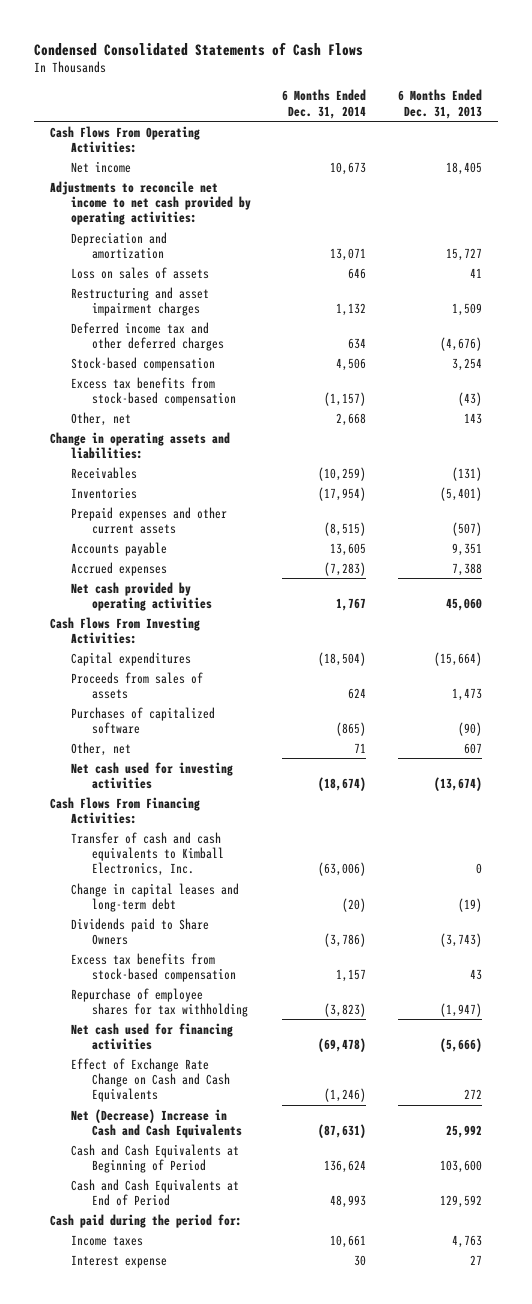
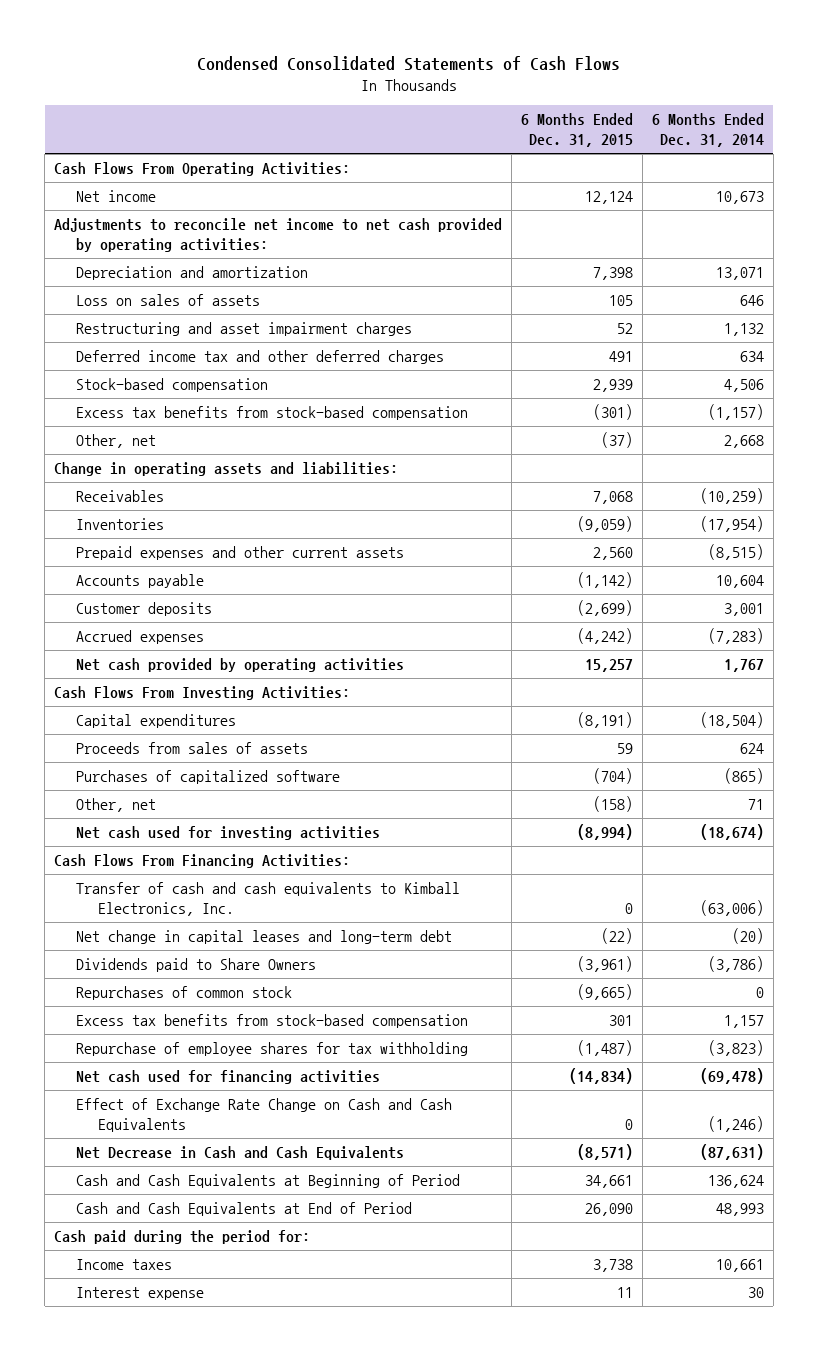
[397,89,482,119] 6 Months Ended Dec. 31, 2013 -> none
none -> [520,113,633,148] 6 Months Ended Dec. 31, 2015
[330,542,367,556] 13,605 -> [715,574,764,588] 10,604
none -> [76,601,213,616] Customer deposits
[70,882,239,913] Change in capital leases and long-term debt -> [76,929,453,944] Net change in capital leases and long-term debt
none -> [76,985,293,1000] Repurchases of common stock
[70,1108,243,1139] Net (Decrease) Increase in Cash and Cash Equivalents -> [76,1145,405,1160] Net Decrease in Cash and Cash Equivalents

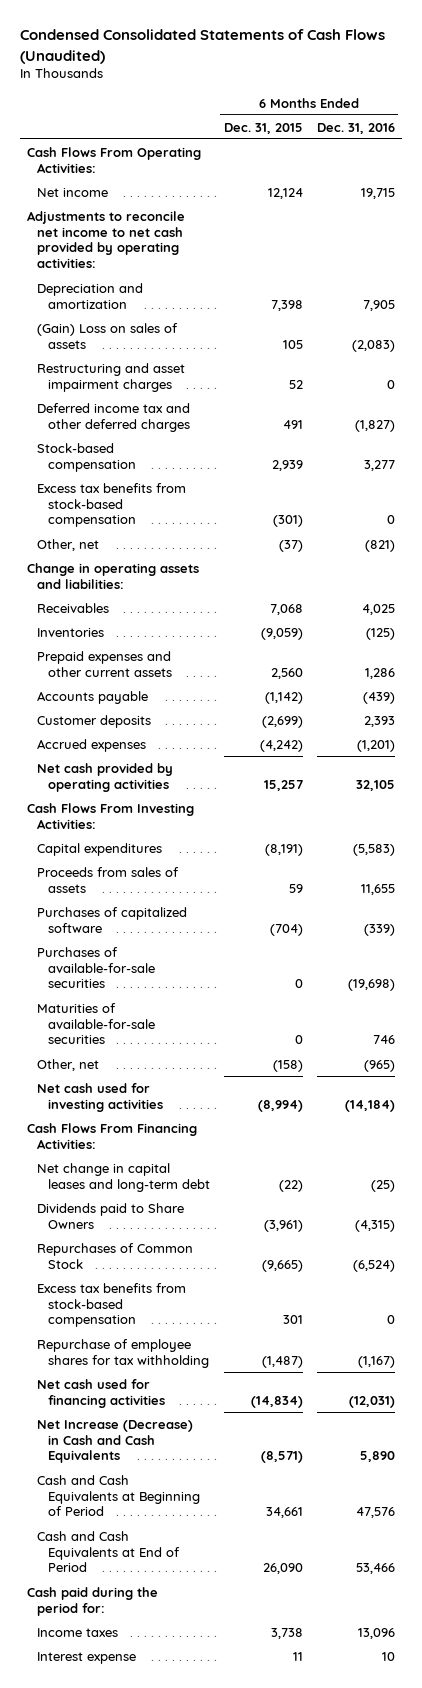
[196,55,620,71] Condensed Consolidated Statements of Cash Flows -> [20,29,386,64] Condensed Consolidated Statements of Cash Flows (Unaudited)
[651,113,764,148] 6 Months Ended Dec. 31, 2014 -> none
none -> [316,122,395,134] Dec. 31, 2016
[76,293,261,306] Loss on sales of assets -> [37,322,179,349] (Gain) Loss on sales of assets
none -> [37,946,155,989] Purchases of available-for-sale securities
none -> [37,1002,155,1045] Maturities of available-for-sale securities
[76,881,461,917] Transfer of cash and cash equivalents to Kimball Electronics, Inc. -> none
[76,985,293,1000] Repurchases of common stock -> [37,1242,194,1269] Repurchases of Common Stock
[76,1097,453,1133] Effect of Exchange Rate Change on Cash and Cash Equivalents -> none
[76,1145,405,1160] Net Decrease in Cash and Cash Equivalents -> [37,1419,194,1464] Net Increase (Decrease) in Cash and Cash Equivalents

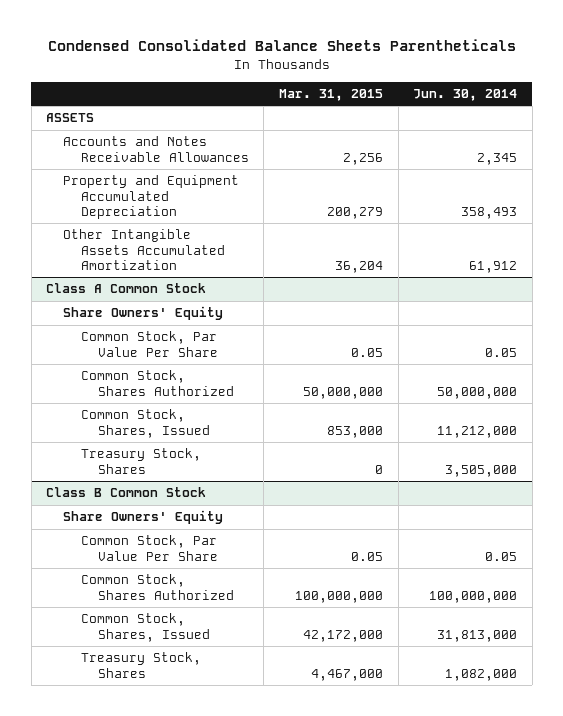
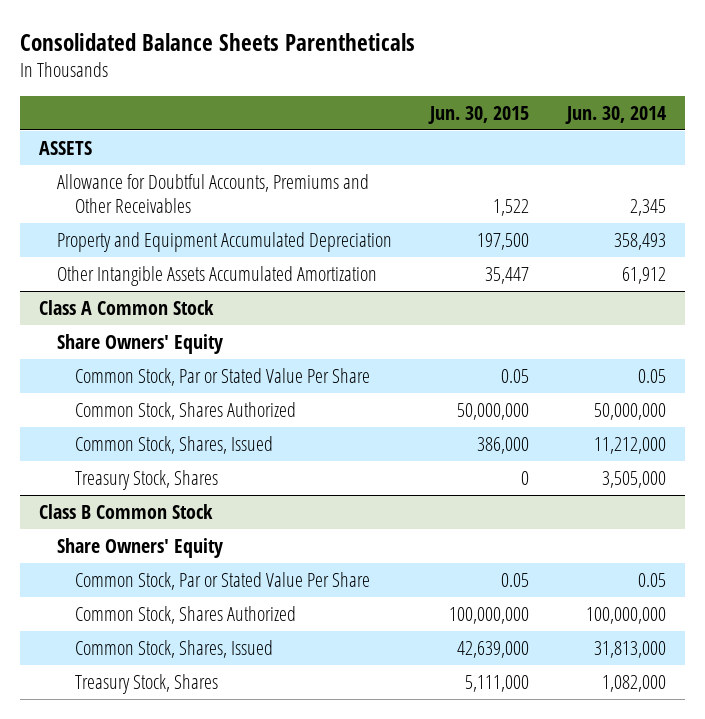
[47,39,516,52] Condensed Consolidated Balance Sheets Parentheticals -> [20,32,416,51] Consolidated Balance Sheets Parentheticals
[278,89,383,102] Mar. 31, 2015 -> none
none -> [428,105,530,124] Jun. 30, 2015
[63,136,249,162] Accounts and Notes Receivable Allowances -> [57,173,370,214] Allowance for Doubtful Accounts, Premiums and Other Receivables
[80,331,219,357] Common Stock, Par Value Per Share -> [74,367,370,386] Common Stock, Par or Stated Value Per Share
[80,535,219,561] Common Stock, Par Value Per Share -> [74,571,370,590] Common Stock, Par or Stated Value Per Share

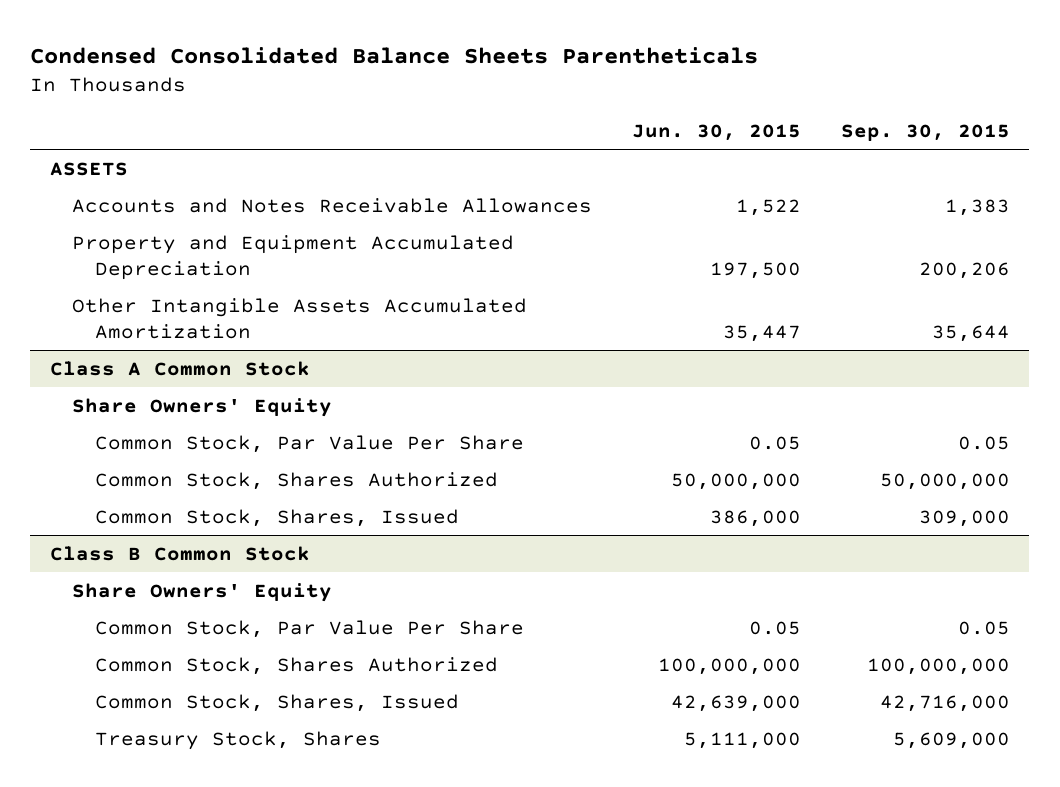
[20,32,416,51] Consolidated Balance Sheets Parentheticals -> [30,46,759,64] Condensed Consolidated Balance Sheets Parentheticals
[565,105,667,124] Jun. 30, 2014 -> none
none -> [840,123,1010,141] Sep. 30, 2015
[57,173,370,214] Allowance for Doubtful Accounts, Premiums and Other Receivables -> [72,197,593,213] Accounts and Notes Receivable Allowances
[74,367,370,386] Common Stock, Par or Stated Value Per Share -> [94,434,524,453] Common Stock, Par Value Per Share
[74,469,218,490] Treasury Stock, Shares -> none
[74,571,370,590] Common Stock, Par or Stated Value Per Share -> [94,619,524,638] Common Stock, Par Value Per Share

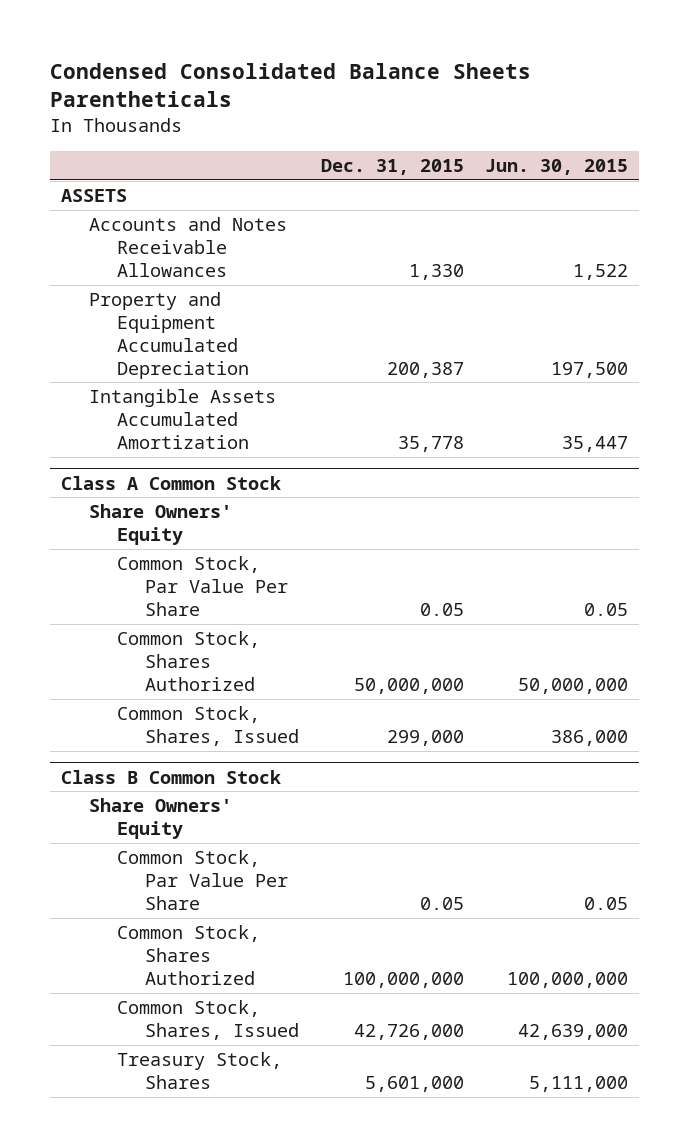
[840,123,1010,141] Sep. 30, 2015 -> none
none -> [320,158,464,175] Dec. 31, 2015
[72,297,528,339] Other Intangible Assets Accumulated Amortization -> [88,389,276,449] Intangible Assets Accumulated Amortization

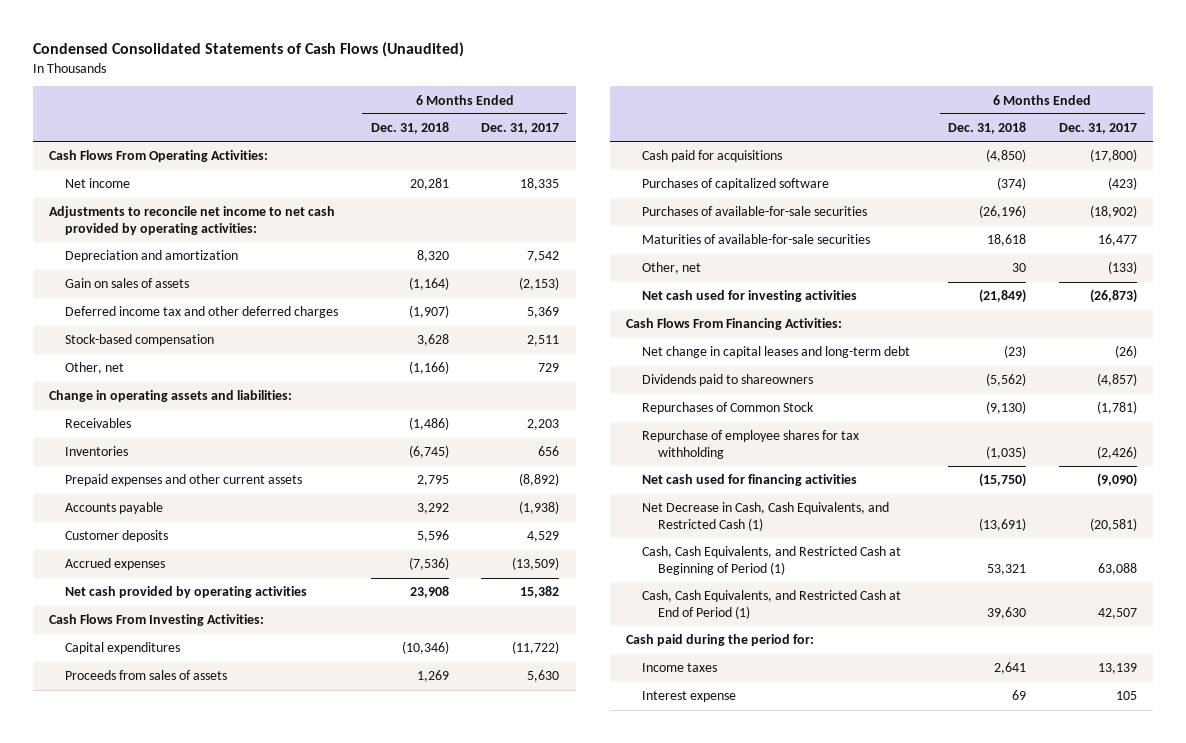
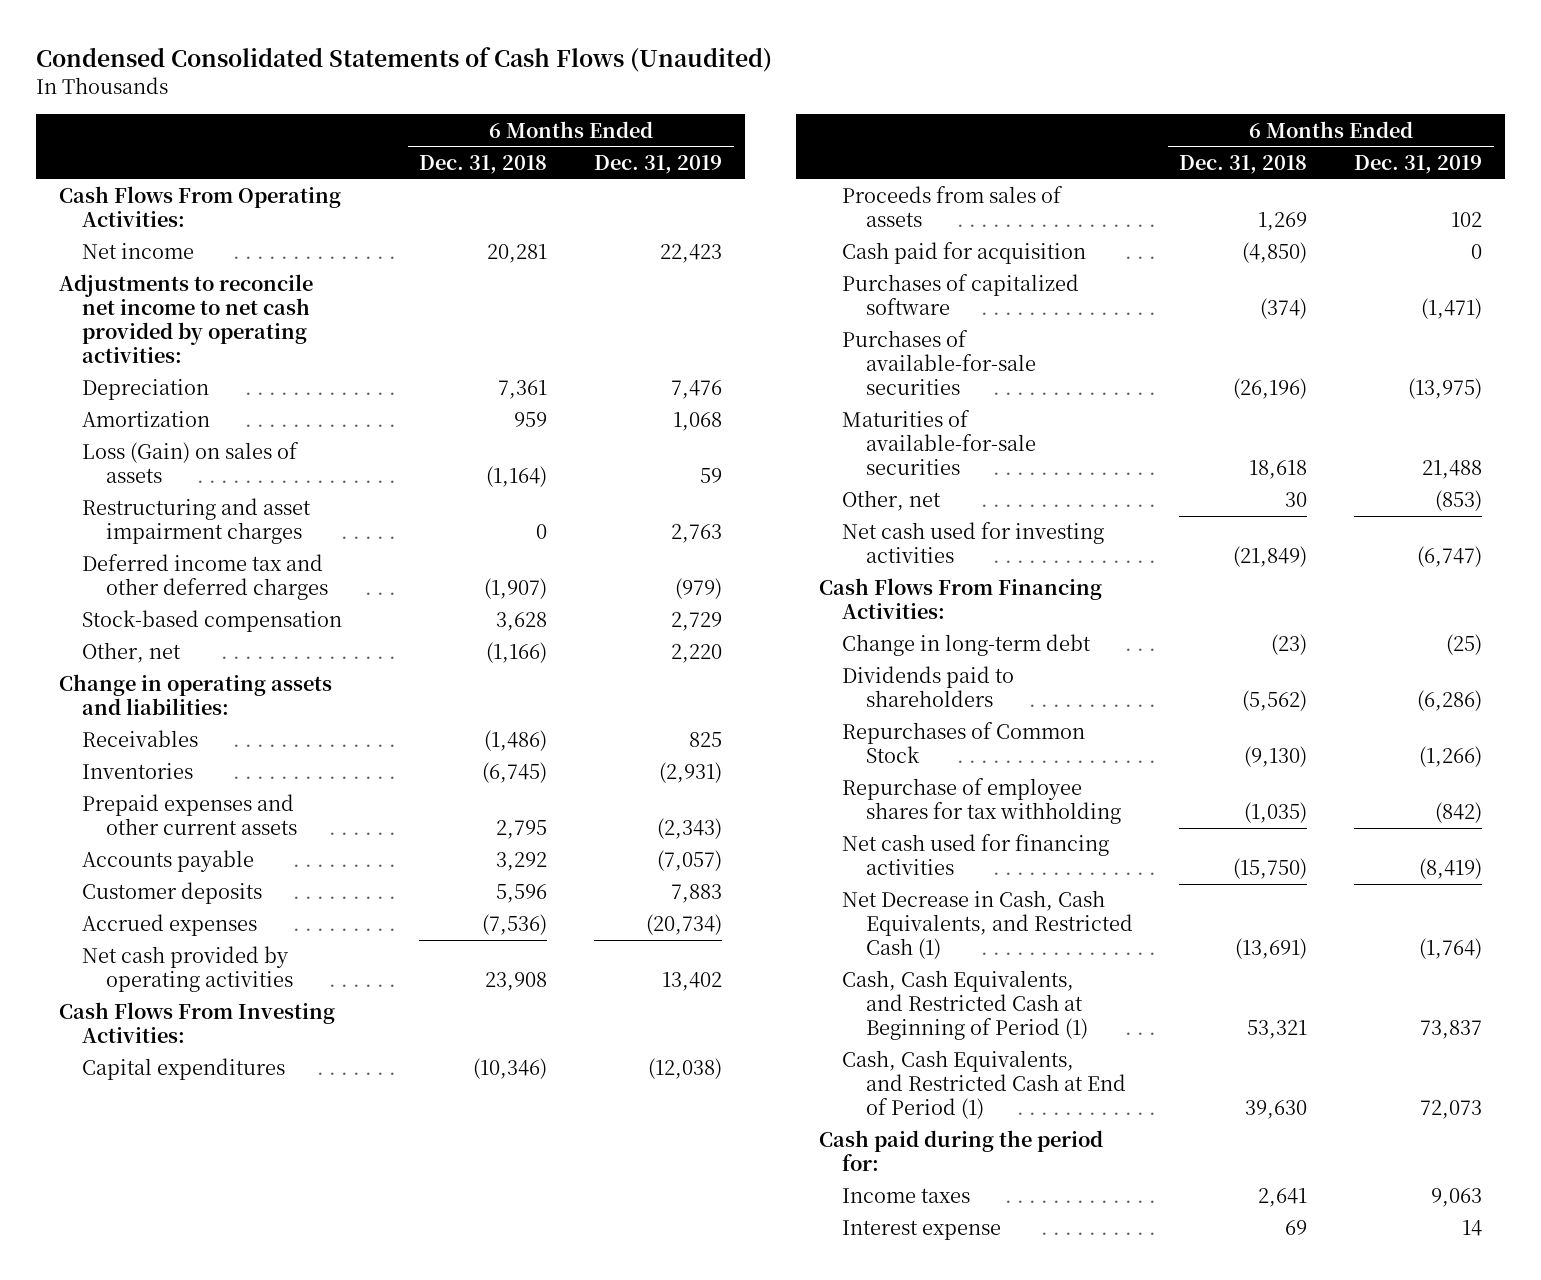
[481,123,560,135] Dec. 31, 2017 -> none
none -> [593,154,722,174] Dec. 31, 2019
[64,250,238,263] Depreciation and amortization -> none
none -> [82,379,210,401] Depreciation
none -> [82,411,211,428] Amortization
[64,278,189,289] Gain on sales of assets -> [82,442,300,484] Loss (Gain) on sales of assets
none -> [82,498,312,545] Restructuring and asset impairment charges
[642,150,783,163] Cash paid for acquisitions -> [842,242,1087,265] Cash paid for acquisition
[642,346,911,359] Net change in capital leases and long-term debt -> [842,634,1092,657] Change in long-term debt
[642,374,814,387] Dividends paid to shareowners -> [842,666,1015,708] Dividends paid to shareholders

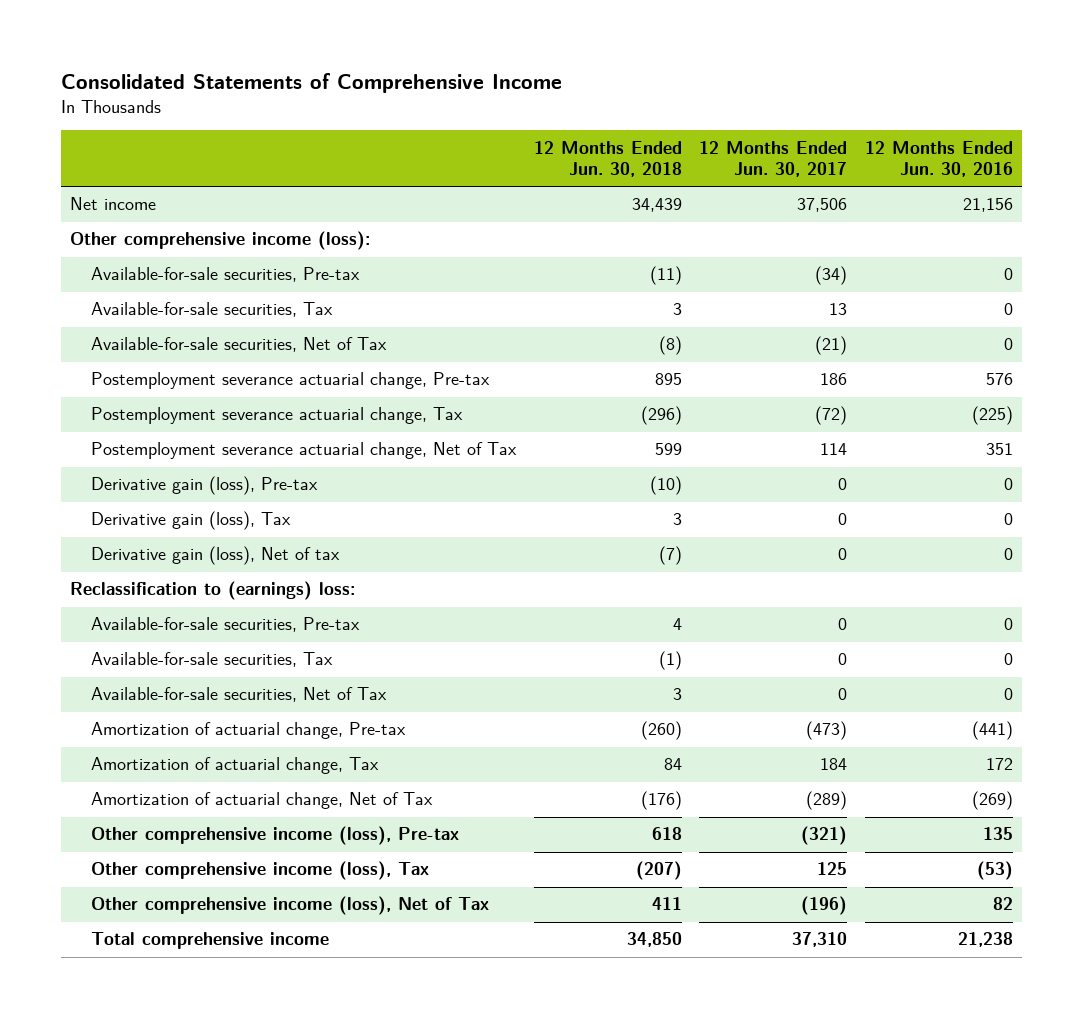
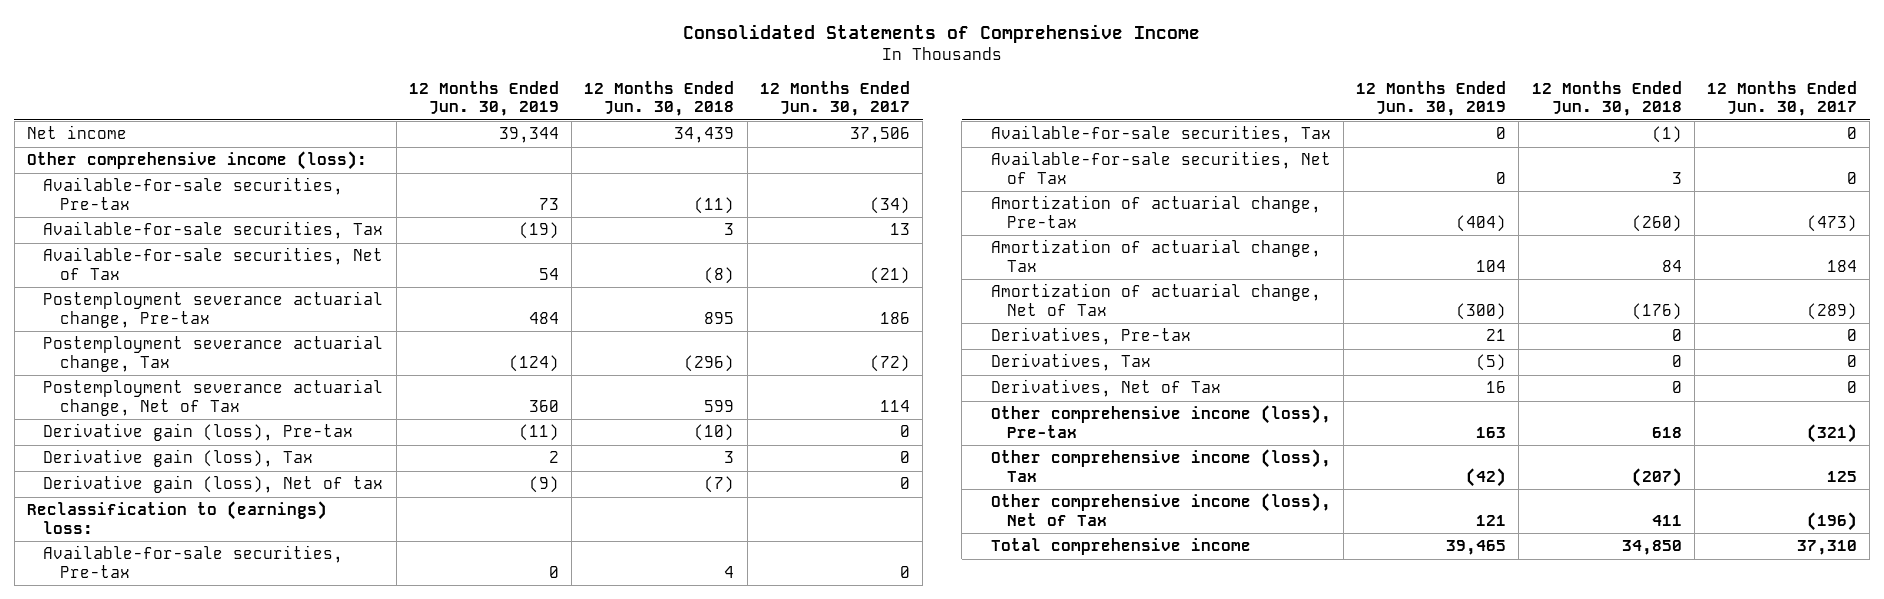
[865,140,1014,177] 12 Months Ended Jun. 30, 2016 -> none
none -> [408,80,559,117] 12 Months Ended Jun. 30, 2019
none -> [990,327,1191,346] Derivatives, Pre-tax
none -> [990,353,1151,372] Derivatives, Tax
none -> [990,379,1221,398] Derivatives, Net of Tax

